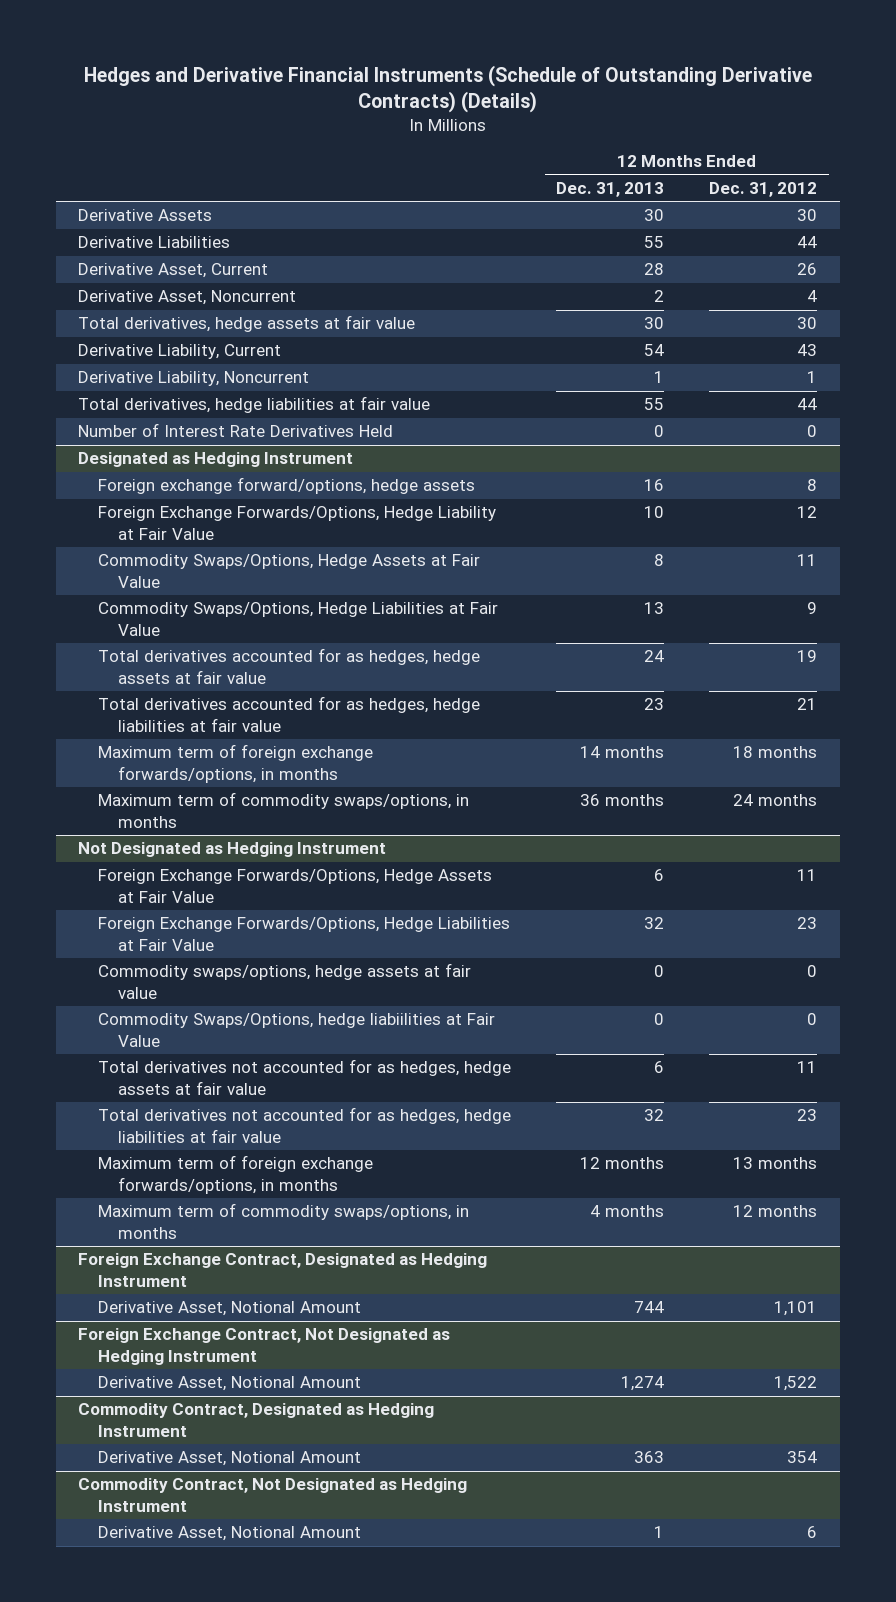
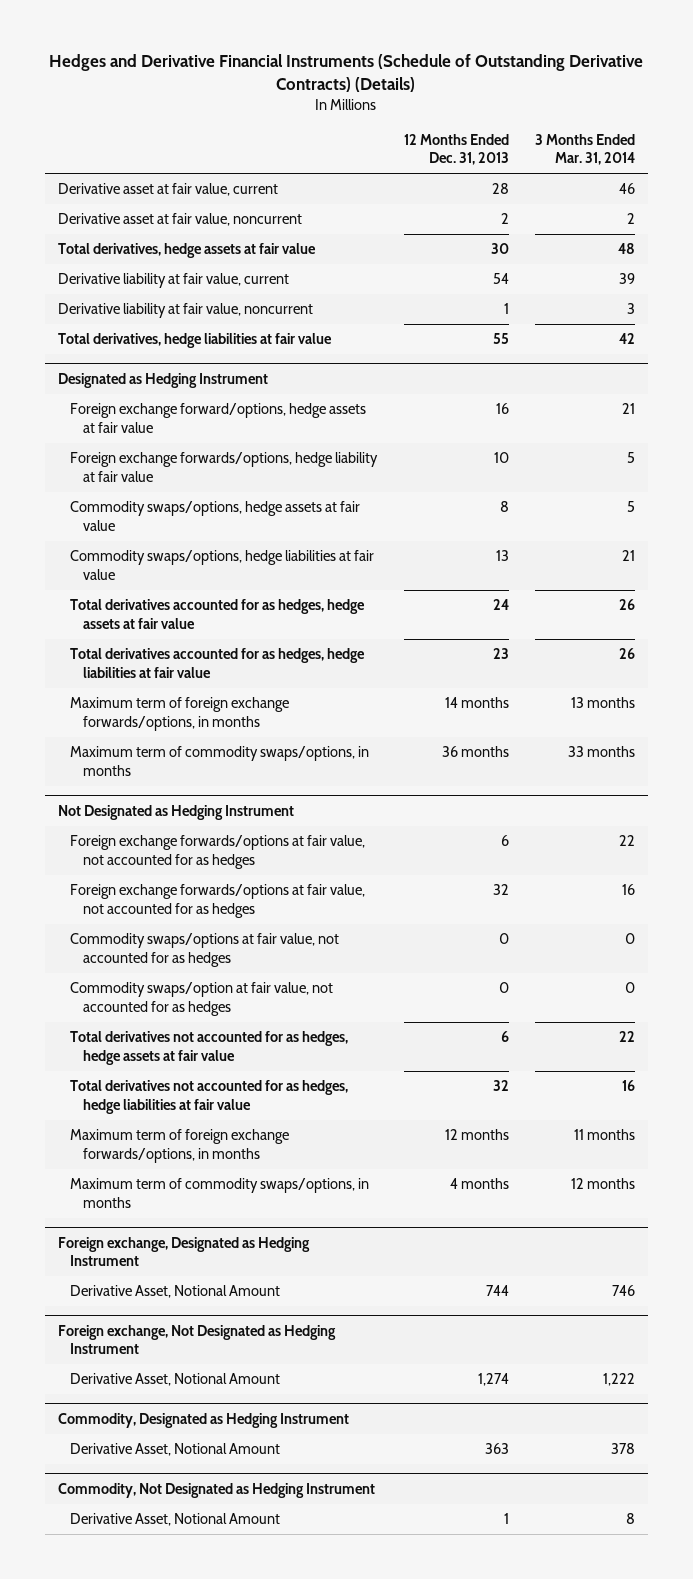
[709,181,818,197] Dec. 31, 2012 -> none
none -> [534,133,635,166] 3 Months Ended Mar. 31, 2014
[78,209,213,222] Derivative Assets -> none
[78,236,231,249] Derivative Liabilities -> none
[78,263,269,279] Derivative Asset, Current -> [57,183,278,197] Derivative asset at fair value, current
[78,290,297,306] Derivative Asset, Noncurrent -> [57,213,302,227] Derivative asset at fair value, noncurrent
[78,344,282,360] Derivative Liability, Current -> [57,273,289,289] Derivative liability at fair value, current
[78,371,310,387] Derivative Liability, Noncurrent -> [57,303,313,319] Derivative liability at fair value, noncurrent
[78,423,394,438] Number of Interest Rate Derivatives Held -> none
[97,477,475,495] Foreign exchange forward/options, hedge assets -> [70,403,367,433] Foreign exchange forward/options, hedge assets at fair value
[97,506,496,540] Foreign Exchange Forwards/Options, Hedge Liability at Fair Value -> [70,452,379,482] Foreign exchange forwards/options, hedge liability at fair value
[97,554,480,588] Commodity Swaps/Options, Hedge Assets at Fair Value -> [70,501,361,531] Commodity swaps/options, hedge assets at fair value
[97,602,498,636] Commodity Swaps/Options, Hedge Liabilities at Fair Value -> [70,550,375,580] Commodity swaps/options, hedge liabilities at fair value
[97,869,492,903] Foreign Exchange Forwards/Options, Hedge Assets at Fair Value -> [70,835,366,869] Foreign exchange forwards/options at fair value, not accounted for as hedges
[97,917,510,951] Foreign Exchange Forwards/Options, Hedge Liabilities at Fair Value -> [70,884,366,918] Foreign exchange forwards/options at fair value, not accounted for as hedges
[97,963,471,999] Commodity swaps/options, hedge assets at fair value -> [70,933,340,967] Commodity swaps/options at fair value, not accounted for as hedges
[97,1013,495,1047] Commodity Swaps/Options, hedge liabiilities at Fair Value -> [70,982,334,1016] Commodity swaps/option at fair value, not accounted for as hedges
[78,1253,488,1287] Foreign Exchange Contract, Designated as Hedging Instrument -> [57,1236,310,1267] Foreign exchange, Designated as Hedging Instrument
[78,1328,451,1365] Foreign Exchange Contract, Not Designated as Hedging Instrument -> [57,1324,336,1355] Foreign exchange, Not Designated as Hedging Instrument
[78,1403,435,1437] Commodity Contract, Designated as Hedging Instrument -> [57,1412,349,1428] Commodity, Designated as Hedging Instrument
[78,1478,468,1512] Commodity Contract, Not Designated as Hedging Instrument -> [57,1482,375,1498] Commodity, Not Designated as Hedging Instrument

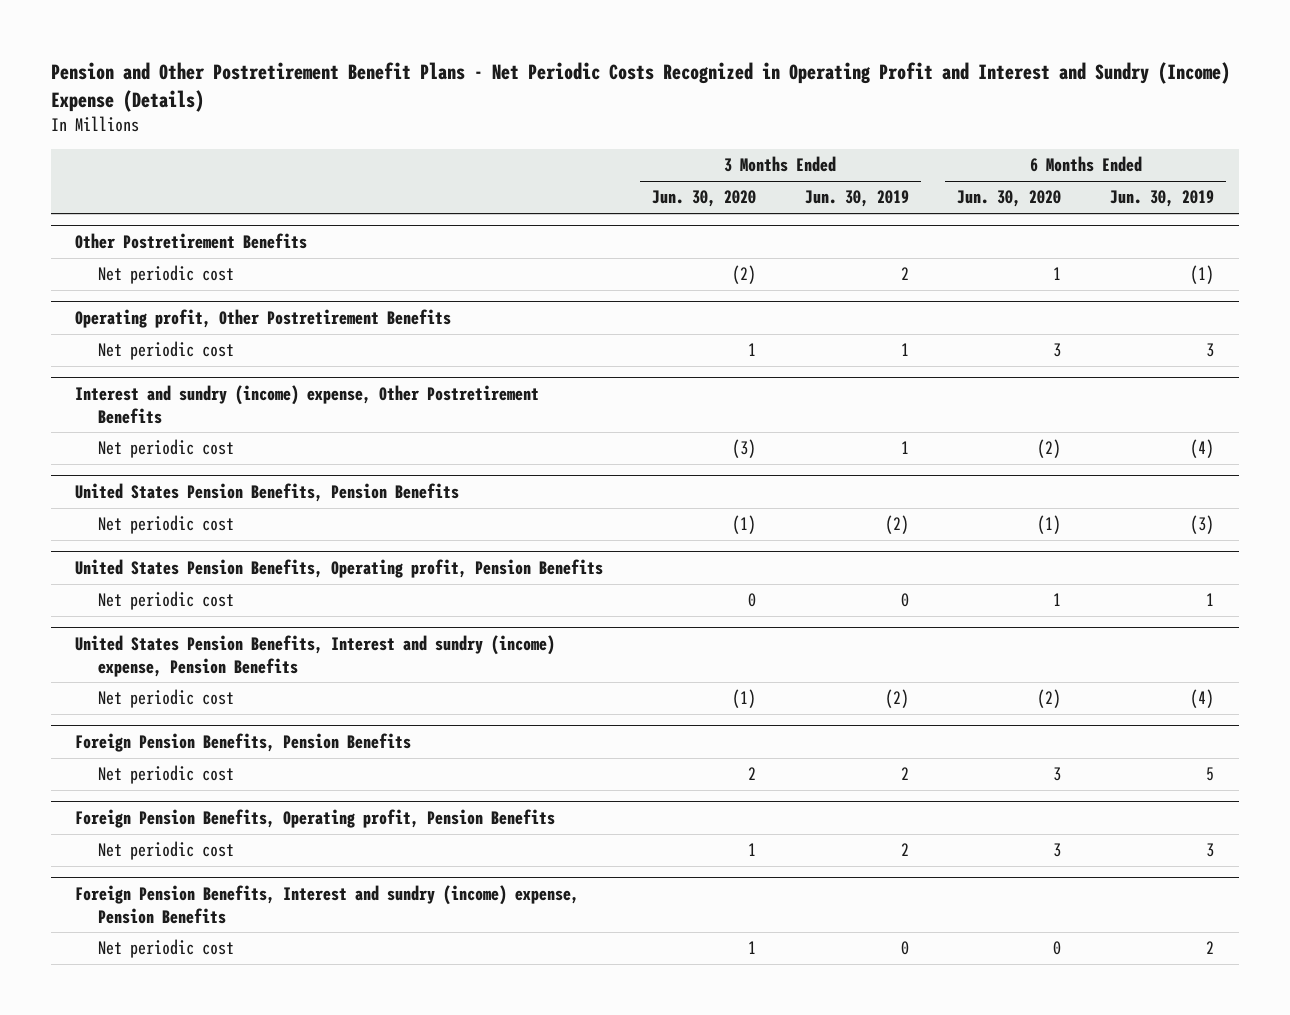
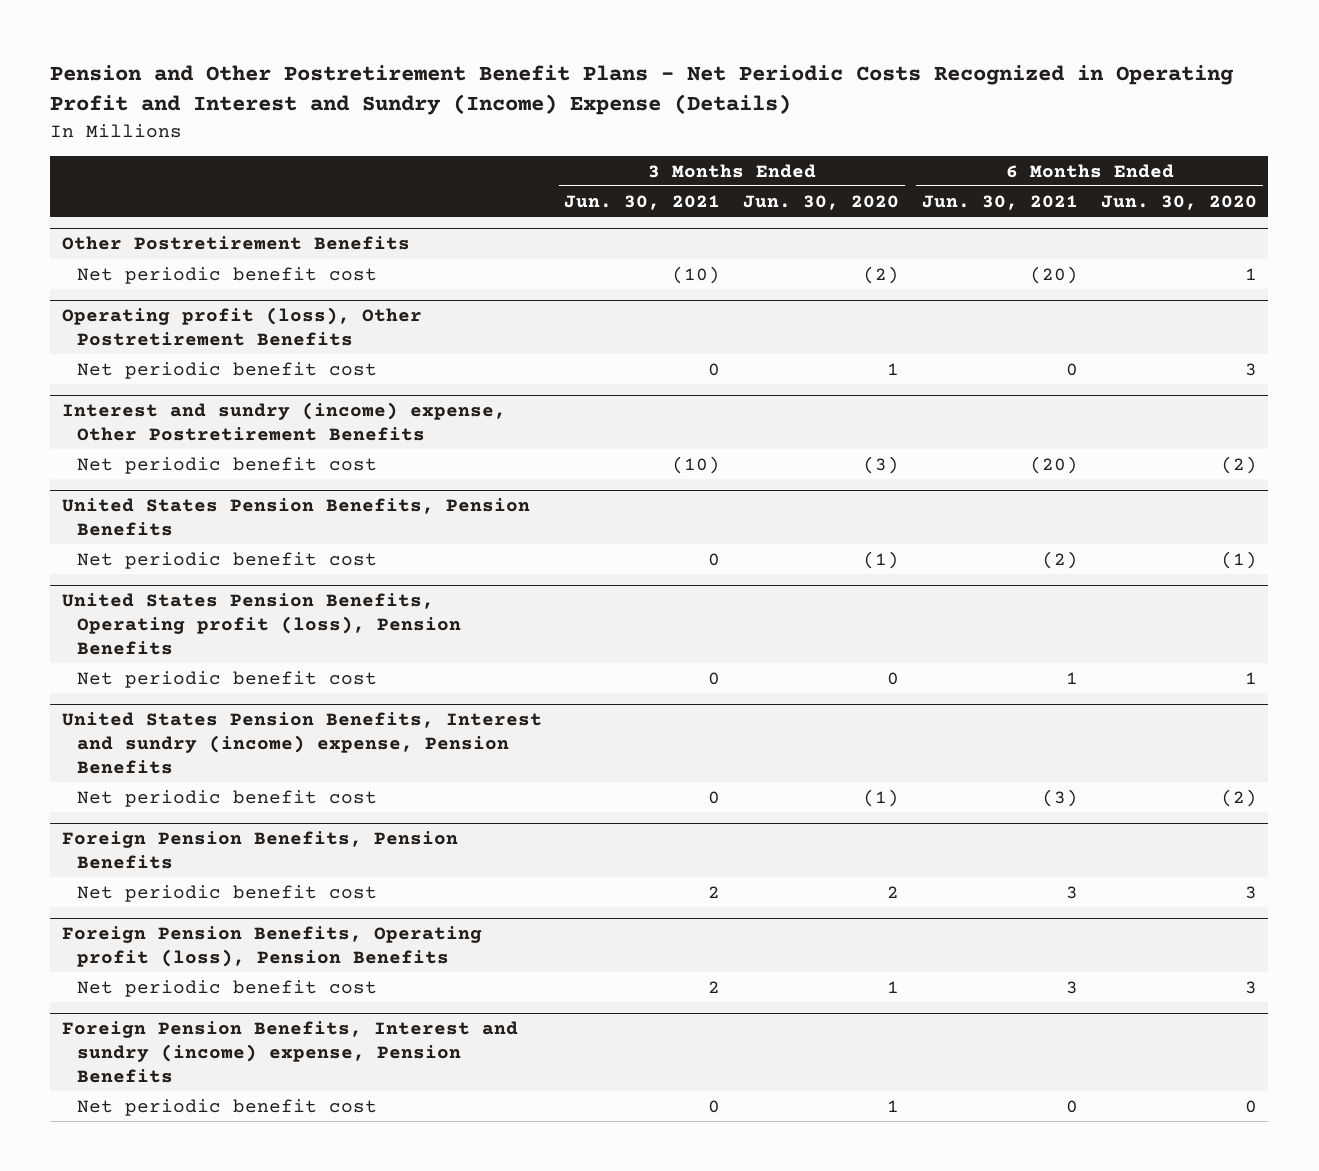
[804,190,909,208] Jun. 30, 2019 -> none
[1110,190,1215,208] Jun. 30, 2019 -> none
none -> [564,194,721,210] Jun. 30, 2021
none -> [922,194,1079,210] Jun. 30, 2021
[98,265,235,285] Net periodic cost -> [76,266,377,284] Net periodic benefit cost
[75,308,452,328] Operating profit, Other Postretirement Benefits -> [61,307,422,347] Operating profit (loss), Other Postretirement Benefits
[98,341,235,361] Net periodic cost -> [76,361,377,379] Net periodic benefit cost
[98,439,235,459] Net periodic cost -> [76,456,377,474] Net periodic benefit cost
[98,515,235,535] Net periodic cost -> [76,551,377,569] Net periodic benefit cost
[75,558,604,578] United States Pension Benefits, Operating profit, Pension Benefits -> [61,593,461,655] United States Pension Benefits, Operating profit (loss), Pension Benefits
[98,591,235,611] Net periodic cost -> [76,670,377,688] Net periodic benefit cost
[98,689,235,709] Net periodic cost -> [76,789,377,807] Net periodic benefit cost
[98,765,235,785] Net periodic cost -> [76,884,377,902] Net periodic benefit cost
[75,808,556,828] Foreign Pension Benefits, Operating profit, Pension Benefits -> [61,926,482,968] Foreign Pension Benefits, Operating profit (loss), Pension Benefits
[98,841,235,861] Net periodic cost -> [76,979,377,997] Net periodic benefit cost
[98,939,235,959] Net periodic cost -> [76,1098,377,1116] Net periodic benefit cost

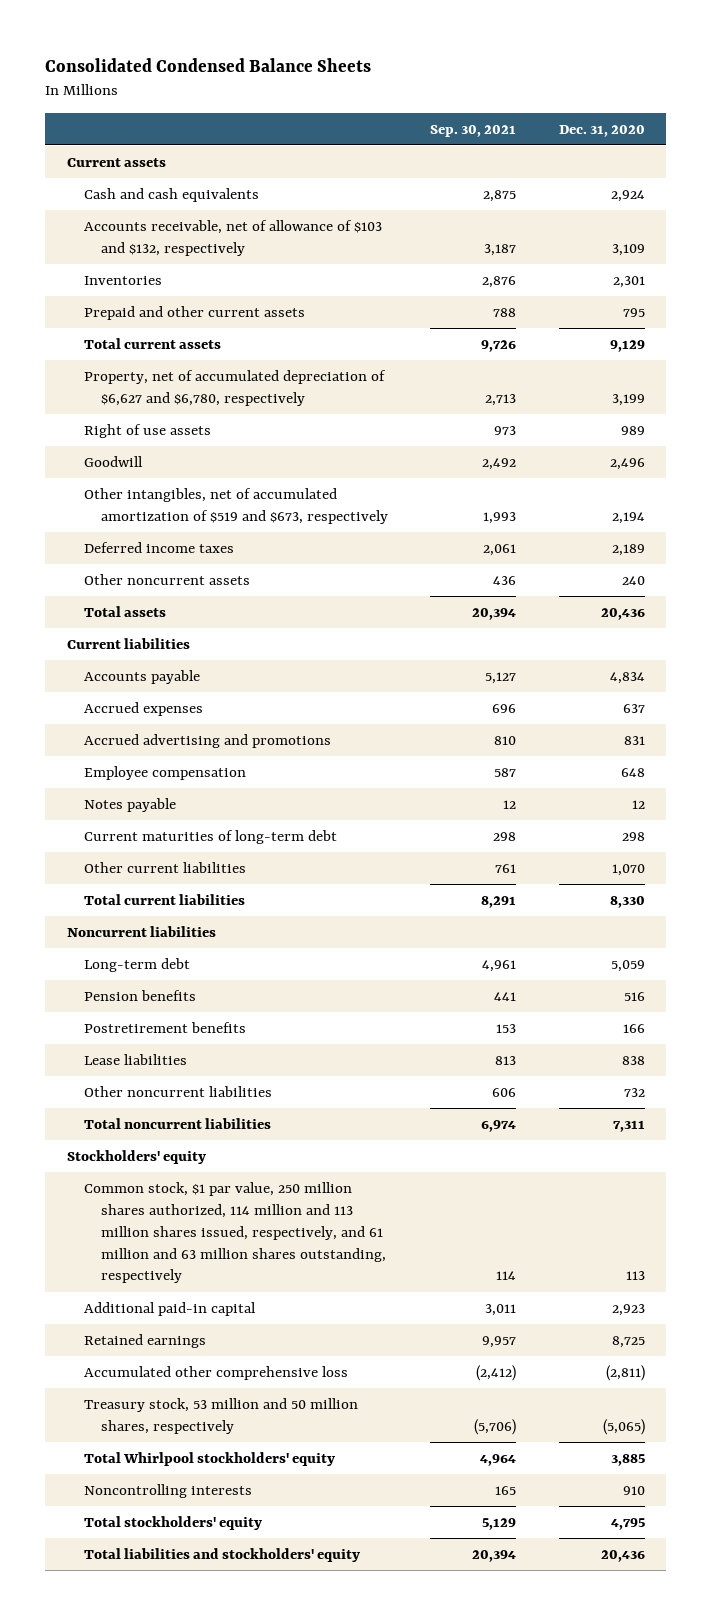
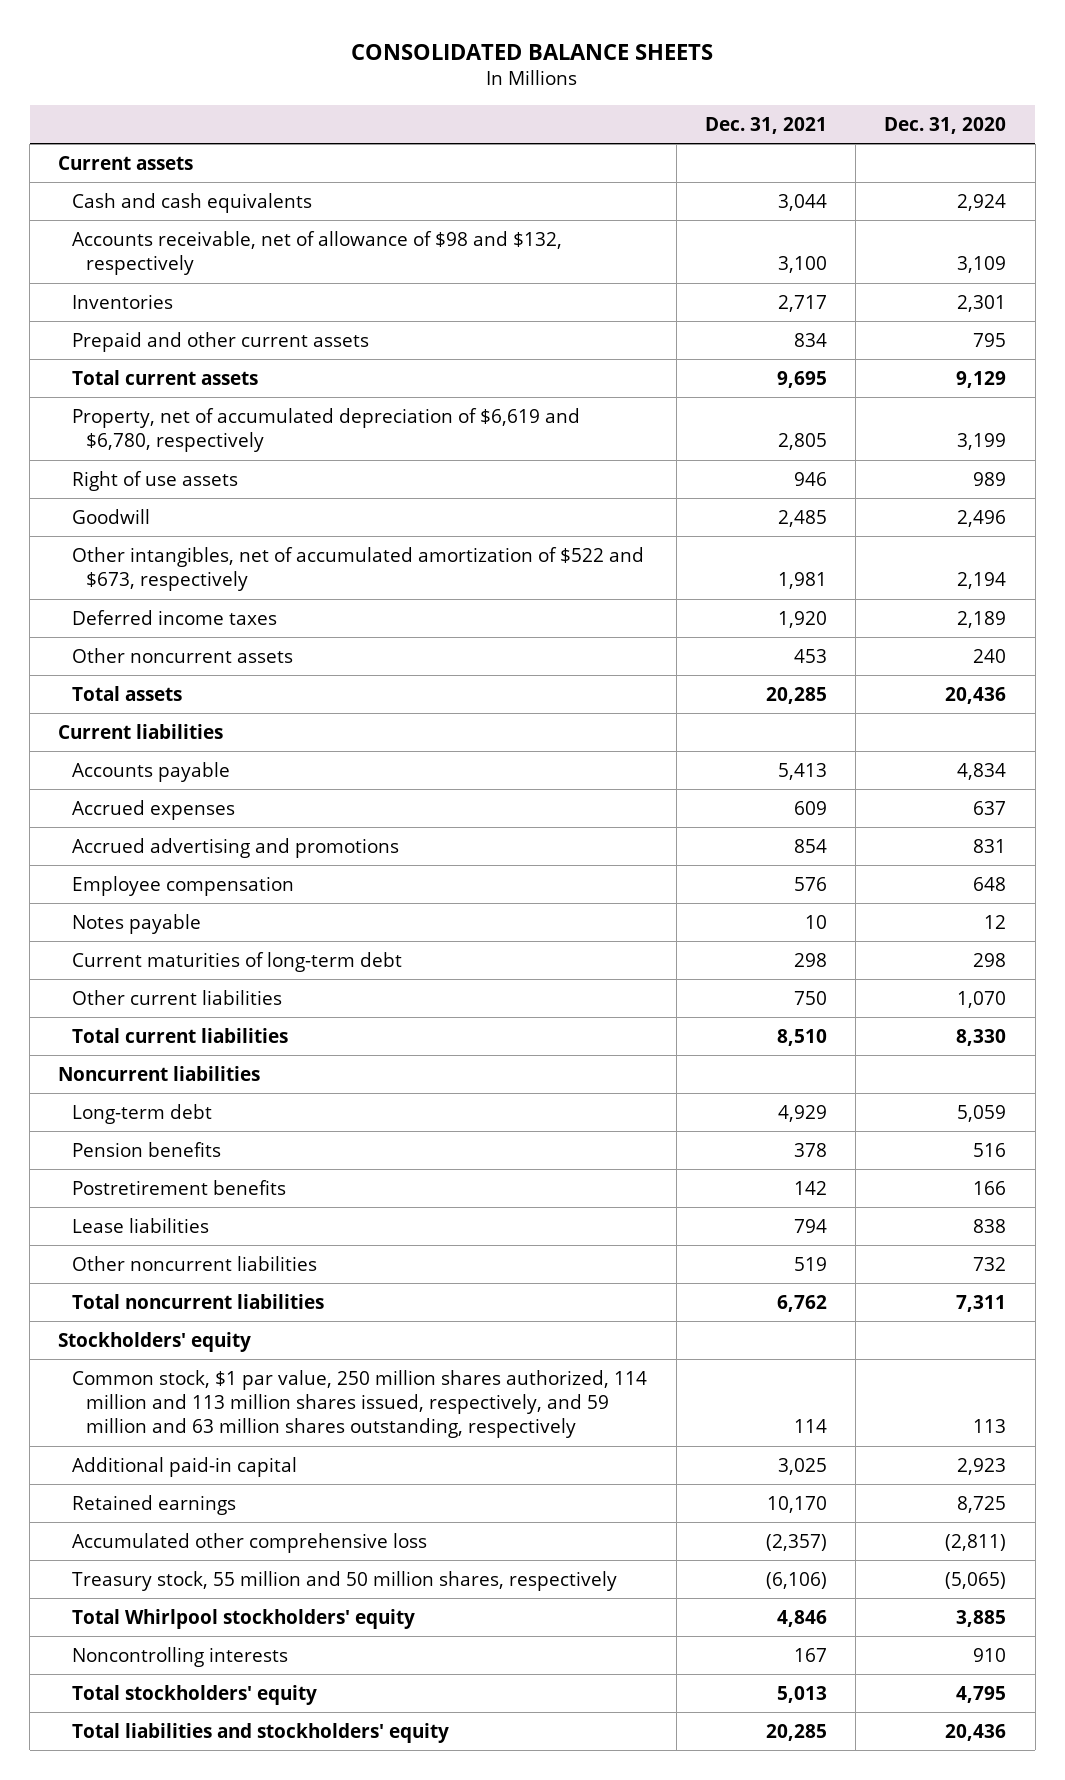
[45,58,372,73] Consolidated Condensed Balance Sheets -> [351,43,714,60] CONSOLIDATED BALANCE SHEETS
[430,124,517,137] Sep. 30, 2021 -> none
none -> [704,116,827,134] Dec. 31, 2021
[83,219,382,256] Accounts receivable, net of allowance of $103 and $132, respectively -> [72,230,563,276] Accounts receivable, net of allowance of $98 and $132, respectively
[83,369,386,406] Property, net of accumulated depreciation of $6,627 and $6,780, respectively -> [72,407,581,453] Property, net of accumulated depreciation of $6,619 and $6,780, respectively
[83,487,388,524] Other intangibles, net of accumulated amortization of $519 and $673, respectively -> [72,546,645,592] Other intangibles, net of accumulated amortization of $522 and $673, respectively
[83,1181,386,1284] Common stock, $1 par value, 250 million shares authorized, 114 million and 113 million shares issued, respectively, and 61 million and 63 million shares outstanding, respectively -> [72,1369,648,1439] Common stock, $1 par value, 250 million shares authorized, 114 million and 113 million shares issued, respectively, and 59 million and 63 million shares outstanding, respectively
[83,1397,358,1434] Treasury stock, 53 million and 50 million shares, respectively -> [72,1570,618,1591] Treasury stock, 55 million and 50 million shares, respectively

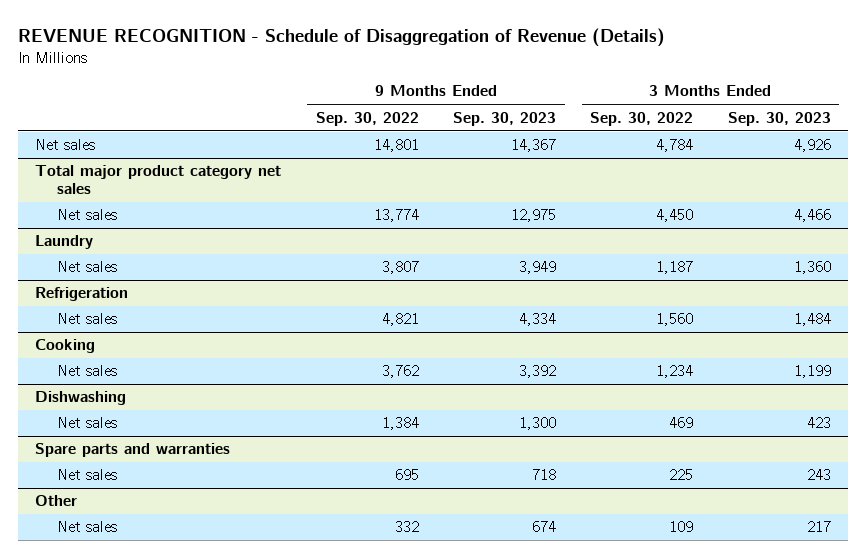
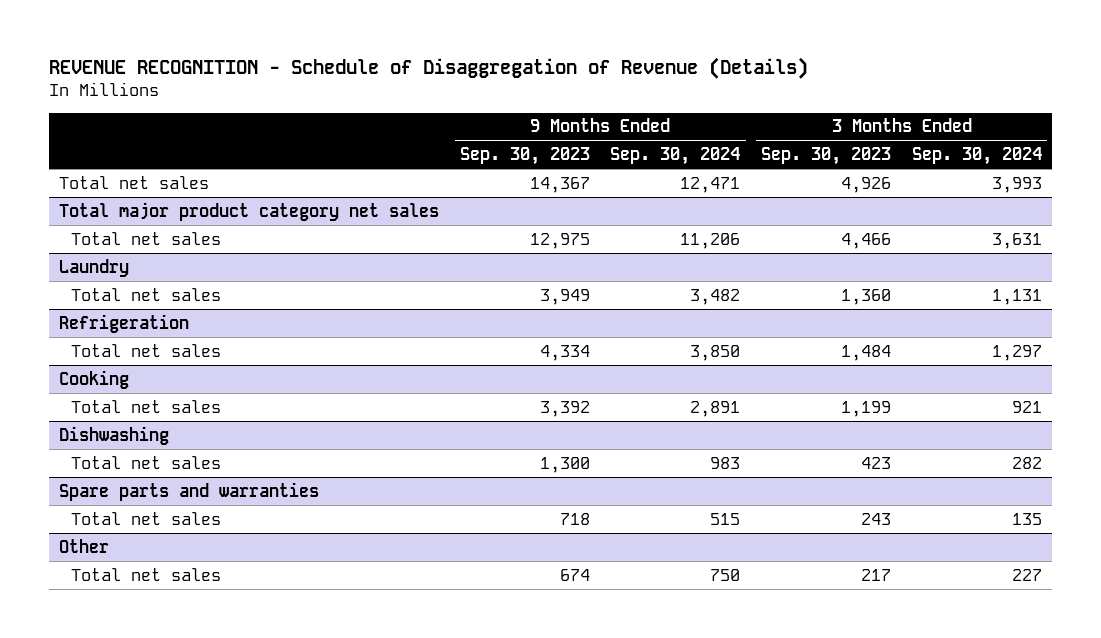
[315,111,419,126] Sep. 30, 2022 -> none
[590,111,694,126] Sep. 30, 2022 -> none
none -> [610,147,741,166] Sep. 30, 2024
none -> [911,147,1042,166] Sep. 30, 2024
[35,139,96,151] Net sales -> [58,175,209,189] Total net sales
[57,209,118,221] Net sales -> [71,231,222,245] Total net sales
[57,261,118,273] Net sales -> [71,287,222,301] Total net sales
[57,313,118,325] Net sales -> [71,343,222,357] Total net sales
[57,365,118,377] Net sales -> [71,399,222,413] Total net sales
[57,417,118,429] Net sales -> [71,455,222,469] Total net sales
[57,469,118,481] Net sales -> [71,511,222,525] Total net sales
[57,521,118,533] Net sales -> [71,567,222,581] Total net sales

